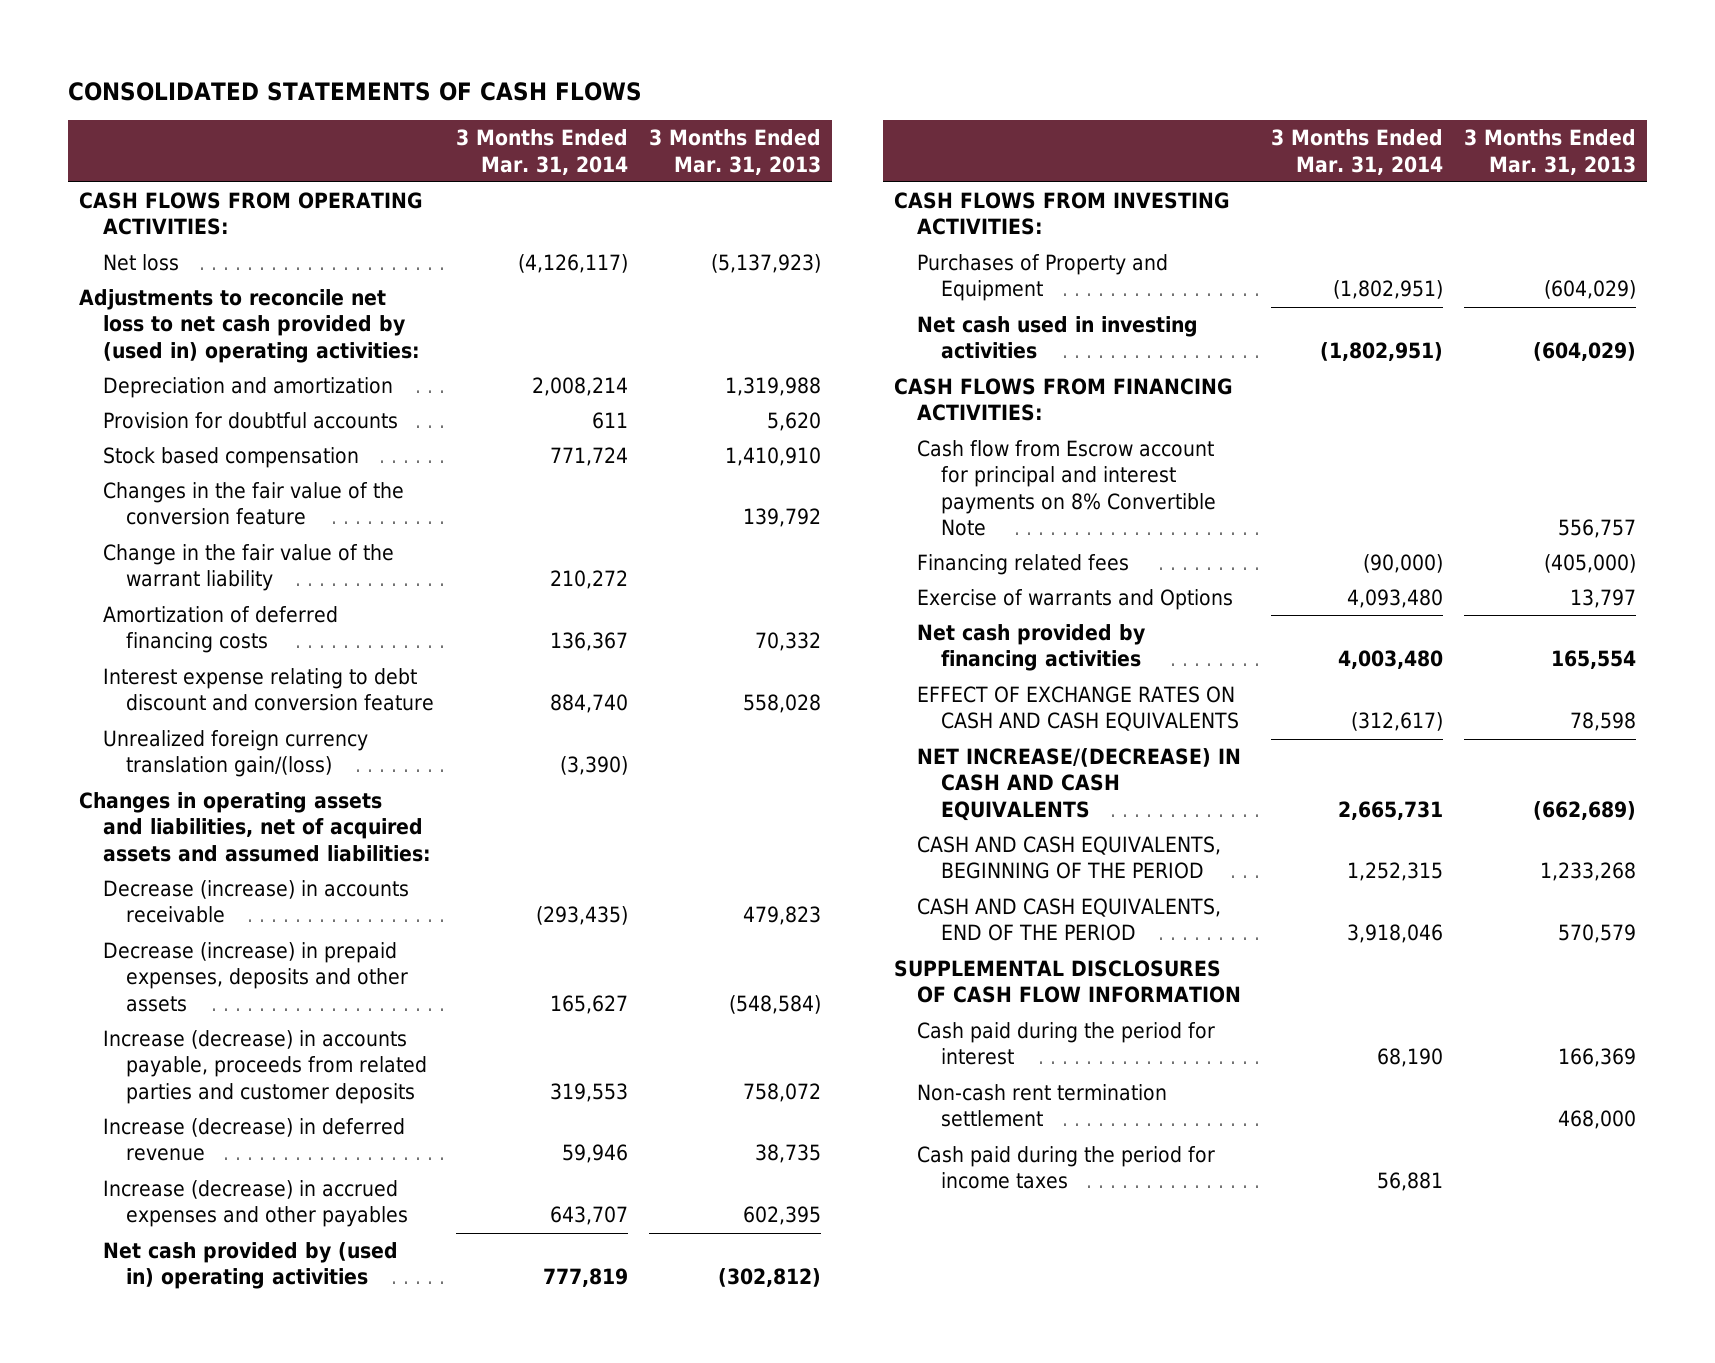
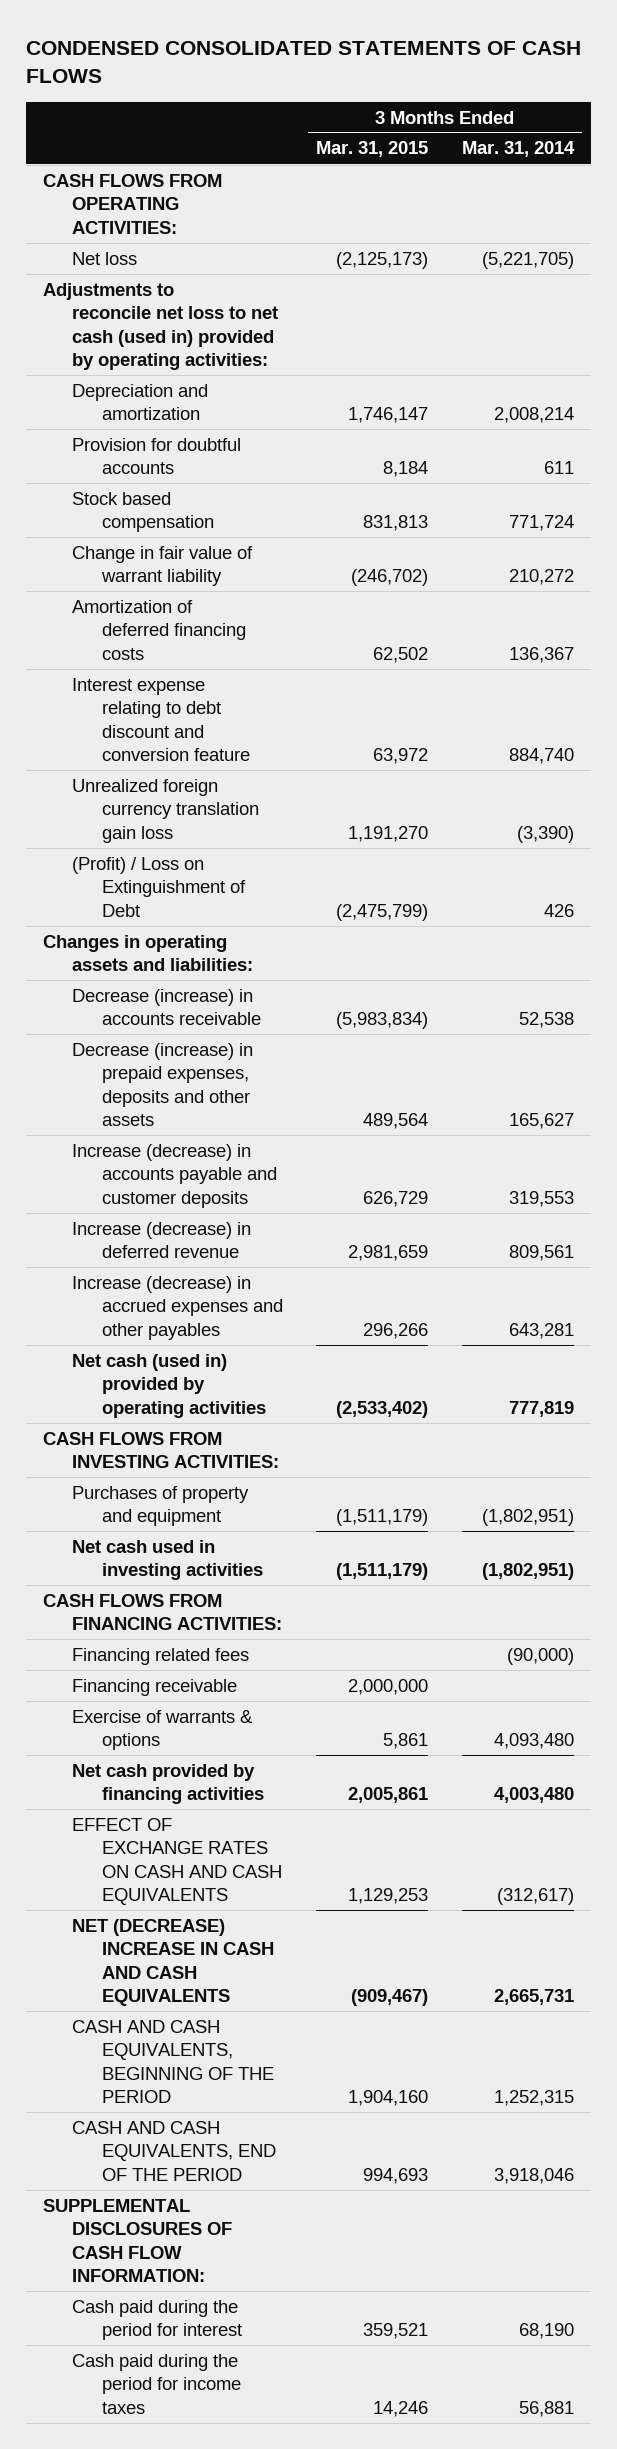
[68,81,643,101] CONSOLIDATED STATEMENTS OF CASH FLOWS -> [26,40,582,84] CONDENSED CONSOLIDATED STATEMENTS OF CASH FLOWS
[649,129,822,175] 3 Months Ended Mar. 31, 2013 -> none
none -> [316,141,429,158] Mar. 31, 2015
[517,254,628,274] (4,126,117) -> [482,251,575,269] (5,221,705)
[78,289,420,363] Adjustments to reconcile net loss to net cash provided by (used in) operating activities: -> [43,282,279,371] Adjustments to reconcile net loss to net cash (used in) provided by operating activities:
[102,482,404,526] Changes in the fair value of the conversion feature -> none
[102,544,394,592] Change in the fair value of the warrant liability -> [72,545,254,587] Change in fair value of warrant liability
[102,730,368,778] Unrealized foreign currency translation gain/(loss) -> [72,778,259,843] Unrealized foreign currency translation gain loss
none -> [72,856,246,917] (Profit) / Loss on Extinguishment of Debt
[78,792,431,862] Changes in operating assets and liabilities, net of acquired assets and assumed liabilities: -> [43,934,254,972] Changes in operating assets and liabilities:
[535,906,628,926] (293,435) -> [519,1012,575,1029] 52,538
[102,1030,428,1104] Increase (decrease) in accounts payable, proceeds from related parties and customer deposits -> [72,1143,277,1208] Increase (decrease) in accounts payable and customer deposits
[561,1144,628,1164] 59,946 -> [509,1245,575,1262] 809,561
[549,1206,628,1226] 643,707 -> [509,1322,575,1339] 643,281
[102,1242,398,1290] Net cash provided by (used in) operating activities -> [72,1353,266,1418] Net cash (used in) provided by operating activities
[917,254,1169,302] Purchases of Property and Equipment -> [72,1485,250,1527] Purchases of property and equipment
[917,440,1217,537] Cash flow from Escrow account for principal and interest payments on 8% Convertible Note -> none
none -> [72,1678,238,1696] Financing receivable
[917,589,1234,611] Exercise of warrants and Options -> [72,1709,254,1751] Exercise of warrants & options
[917,748,1242,821] NET INCREASE/(DECREASE) IN CASH AND CASH EQUIVALENTS -> [72,1918,274,2007] NET (DECREASE) INCREASE IN CASH AND CASH EQUIVALENTS
[893,960,1242,1004] SUPPLEMENTAL DISCLOSURES OF CASH FLOW INFORMATION -> [43,2198,233,2283] SUPPLEMENTAL DISCLOSURES OF CASH FLOW INFORMATION:
[917,1084,1168,1128] Non-cash rent termination settlement -> none

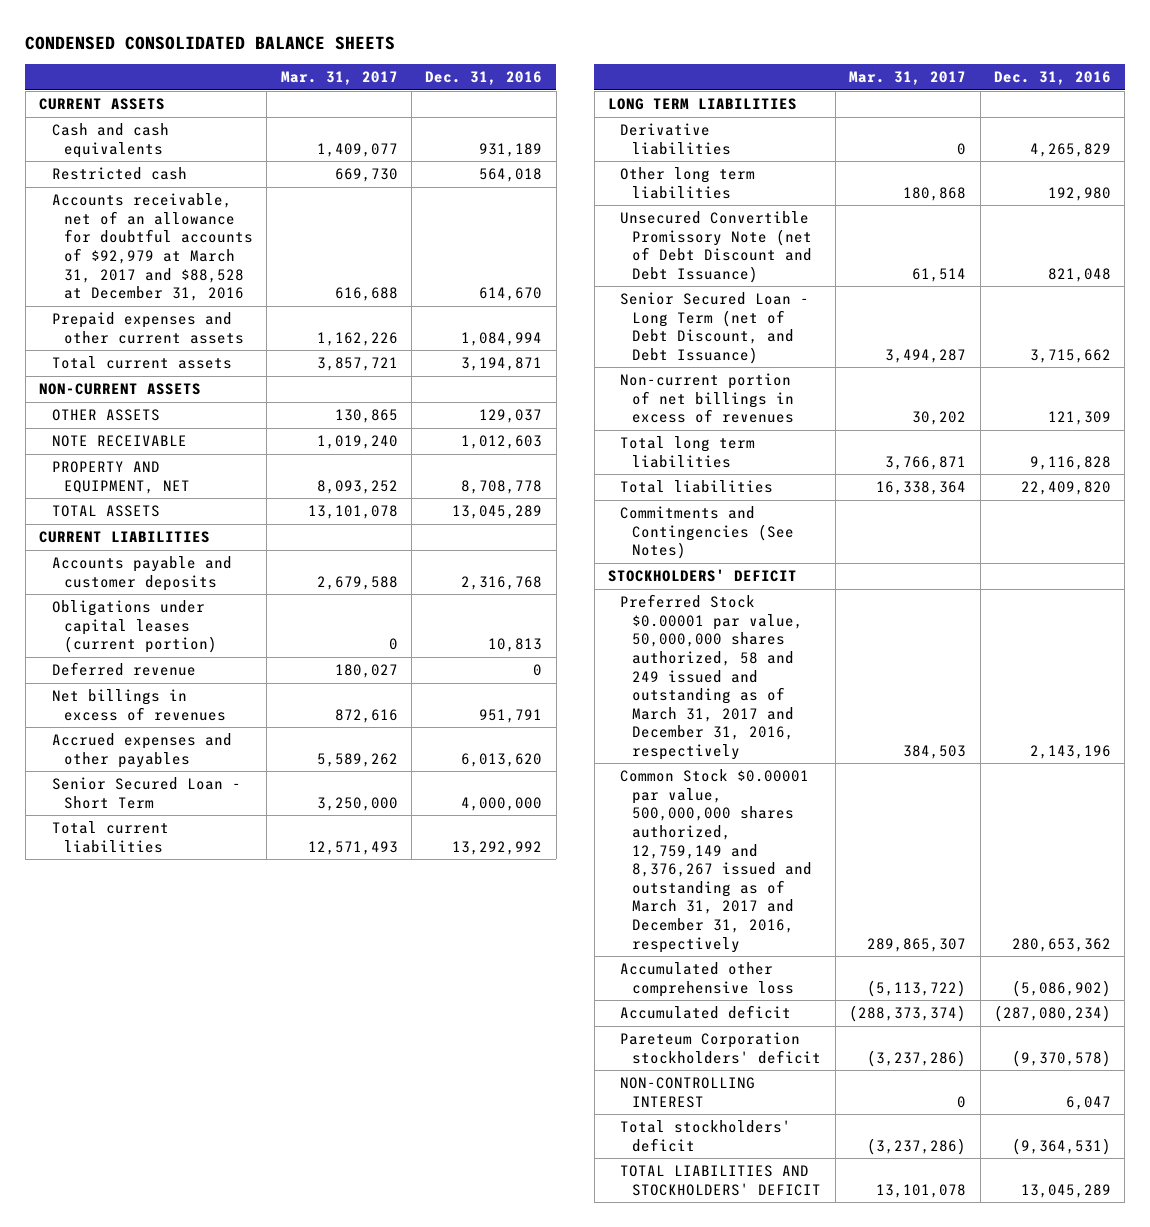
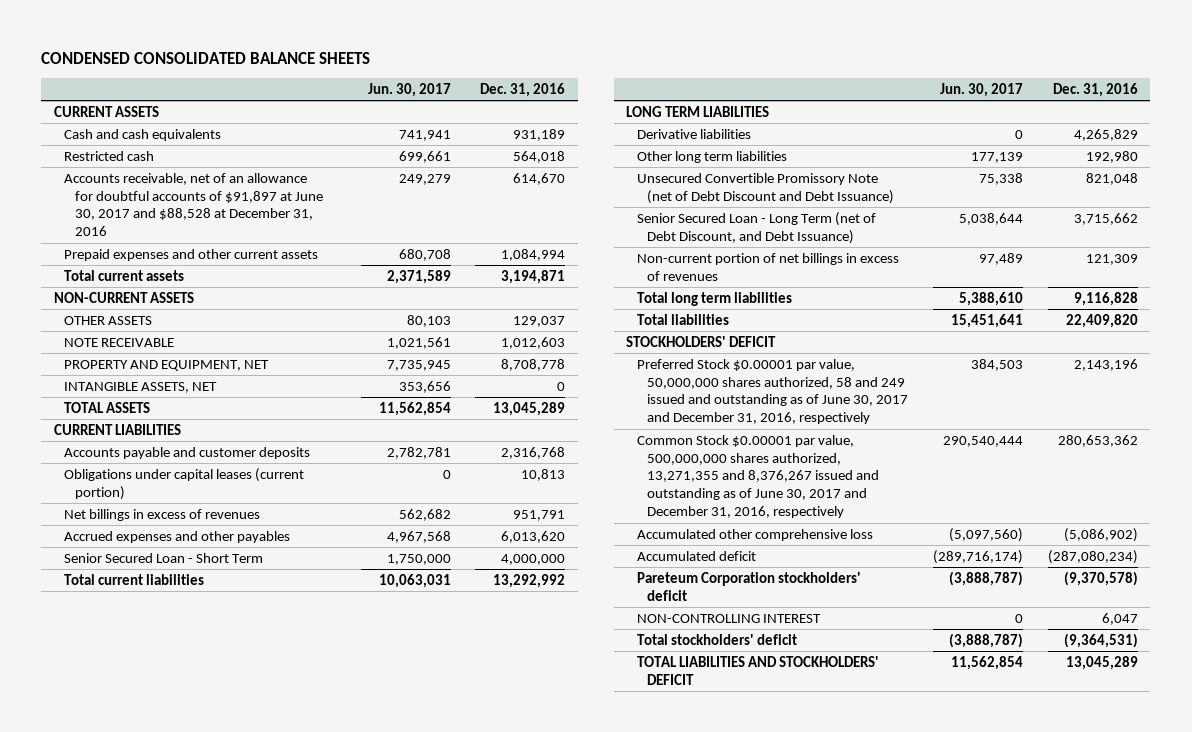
[280,71,398,86] Mar. 31, 2017 -> none
none -> [367,82,451,97] Jun. 30, 2017
[51,193,253,302] Accounts receivable, net of an allowance for doubtful accounts of $92,979 at March 31, 2017 and $88,528 at December 31, 2016 -> [64,172,324,237] Accounts receivable, net of an allowance for doubtful accounts of $91,897 at June 30, 2017 and $88,528 at December 31, 2016
none -> [64,381,218,393] INTANGIBLE ASSETS, NET
[51,662,196,677] Deferred revenue -> none
[620,506,795,560] Commitments and Contingencies (See Notes) -> none
[620,594,804,760] Preferred Stock $0.00001 par value, 50,000,000 shares authorized, 58 and 249 issued and outstanding as of March 31, 2017 and December 31, 2016, respectively -> [636,358,909,425] Preferred Stock $0.00001 par value, 50,000,000 shares authorized, 58 and 249 issued and outstanding as of June 30, 2017 and December 31, 2016, respectively
[620,769,813,953] Common Stock $0.00001 par value, 500,000,000 shares authorized, 12,759,149 and 8,376,267 issued and outstanding as of March 31, 2017 and December 31, 2016, respectively -> [636,434,880,519] Common Stock $0.00001 par value, 500,000,000 shares authorized, 13,271,355 and 8,376,267 issued and outstanding as of June 30, 2017 and December 31, 2016, respectively

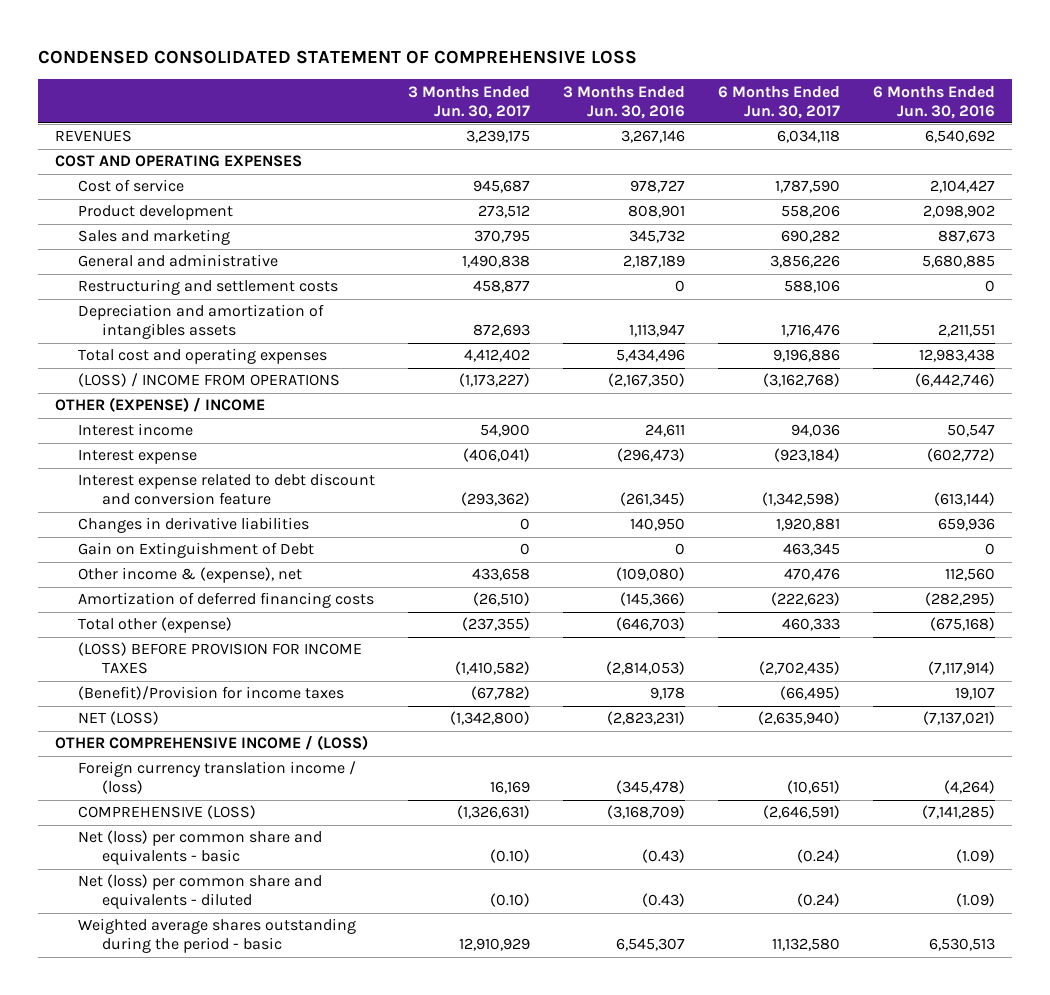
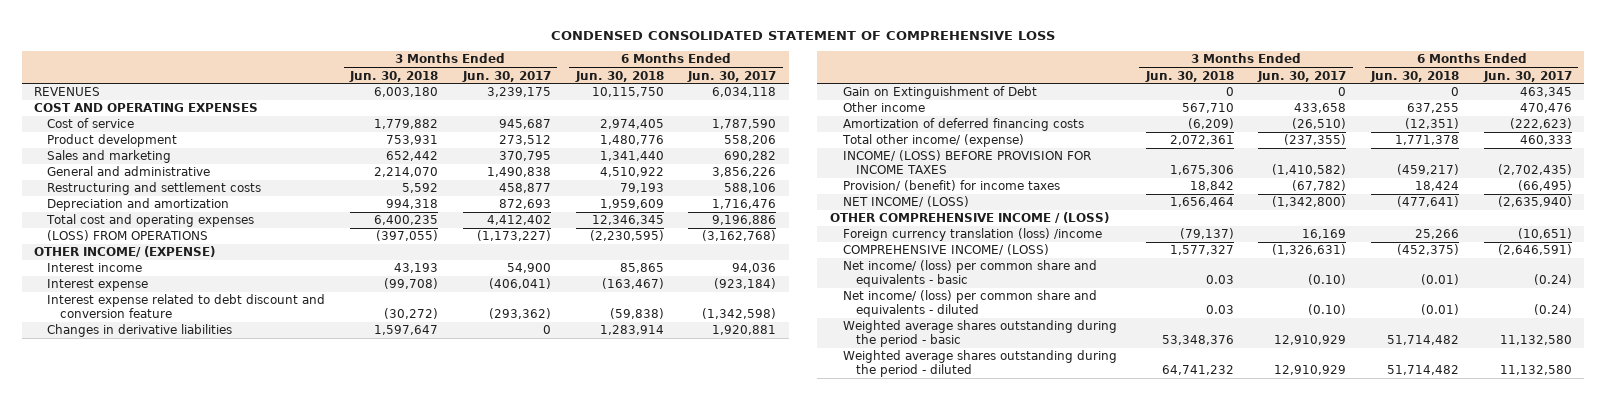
[563,85,686,119] 3 Months Ended Jun. 30, 2016 -> none
[873,85,996,119] 6 Months Ended Jun. 30, 2016 -> none
none -> [348,70,438,82] Jun. 30, 2018
none -> [574,70,664,82] Jun. 30, 2018
[78,304,325,340] Depreciation and amortization of intangibles assets -> [47,198,230,212] Depreciation and amortization
[78,373,341,388] (LOSS) / INCOME FROM OPERATIONS -> [47,230,209,242] (LOSS) FROM OPERATIONS
[54,397,265,413] OTHER (EXPENSE) / INCOME -> [34,246,216,258] OTHER INCOME/ (EXPENSE)
[78,567,303,584] Other income & (expense), net -> [842,102,925,113] Other income
[78,617,233,634] Total other (expense) -> [841,134,1024,148] Total other income/ (expense)
[78,642,363,675] (LOSS) BEFORE PROVISION FOR INCOME TAXES -> [842,150,1091,174] INCOME/ (LOSS) BEFORE PROVISION FOR INCOME TAXES
[78,686,345,701] (Benefit)/Provision for income taxes -> [842,180,1060,192] Provision/ (benefit) for income taxes
[78,711,160,726] NET (LOSS) -> [842,196,969,208] NET INCOME/ (LOSS)
[78,761,357,795] Foreign currency translation income / (loss) -> [842,228,1102,242] Foreign currency translation (loss) /income
[78,805,257,820] COMPREHENSIVE (LOSS) -> [842,244,1049,256] COMPREHENSIVE INCOME/ (LOSS)
[78,830,323,866] Net (loss) per common share and equivalents - basic -> [842,260,1097,287] Net income/ (loss) per common share and equivalents - basic
[78,874,323,910] Net (loss) per common share and equivalents - diluted -> [842,290,1097,317] Net income/ (loss) per common share and equivalents - diluted
none -> [842,350,1117,377] Weighted average shares outstanding during the period - diluted

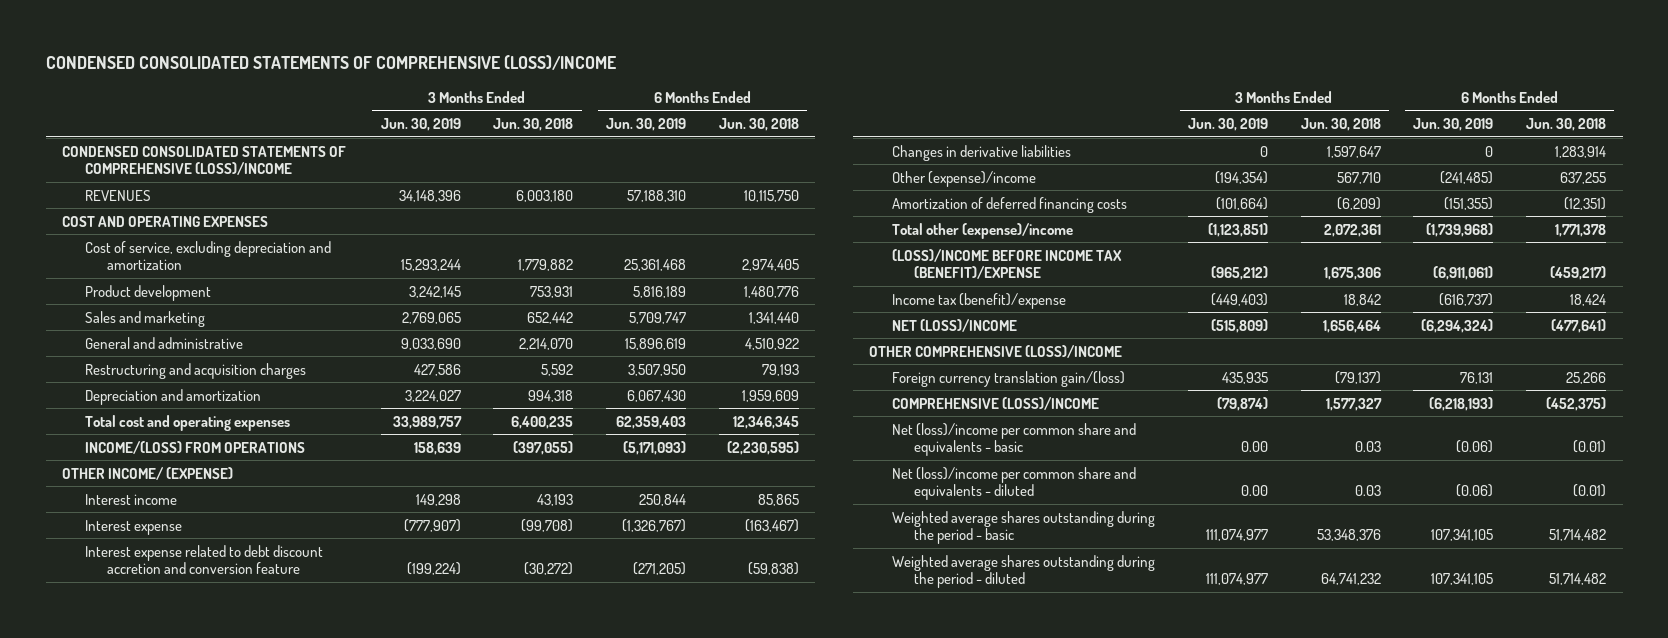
[551,30,1056,40] CONDENSED CONSOLIDATED STATEMENT OF COMPREHENSIVE LOSS -> [45,55,616,71] CONDENSED CONSOLIDATED STATEMENTS OF COMPREHENSIVE (LOSS)/INCOME
[461,70,551,82] Jun. 30, 2017 -> none
[687,70,777,82] Jun. 30, 2017 -> none
none -> [380,117,461,131] Jun. 30, 2019
none -> [606,117,687,131] Jun. 30, 2019
none -> [62,145,347,176] CONDENSED CONSOLIDATED STATEMENTS OF COMPREHENSIVE (LOSS)/INCOME
[47,118,135,129] Cost of service -> [84,240,331,271] Cost of service, excluding depreciation and amortization
[47,182,262,196] Restructuring and settlement costs -> [84,362,306,379] Restructuring and acquisition charges
[47,230,209,242] (LOSS) FROM OPERATIONS -> [84,440,305,454] INCOME/(LOSS) FROM OPERATIONS
[47,294,326,318] Interest expense related to debt discount and conversion feature -> [84,544,323,575] Interest expense related to debt discount accretion and conversion feature
[842,86,1037,100] Gain on Extinguishment of Debt -> none
[842,102,925,113] Other income -> [891,170,1036,187] Other (expense)/income
[841,134,1024,148] Total other income/ (expense) -> [891,222,1073,239] Total other (expense)/income
[842,150,1091,174] INCOME/ (LOSS) BEFORE PROVISION FOR INCOME TAXES -> [891,248,1122,280] (LOSS)/INCOME BEFORE INCOME TAX (BENEFIT)/EXPENSE
[842,180,1060,192] Provision/ (benefit) for income taxes -> [891,292,1066,309] Income tax (benefit)/expense
[842,196,969,208] NET INCOME/ (LOSS) -> [891,318,1017,332] NET (LOSS)/INCOME
[829,212,1109,224] OTHER COMPREHENSIVE INCOME / (LOSS) -> [869,344,1123,358] OTHER COMPREHENSIVE (LOSS)/INCOME
[842,228,1102,242] Foreign currency translation (loss) /income -> [891,370,1125,387] Foreign currency translation gain/(loss)
[842,244,1049,256] COMPREHENSIVE INCOME/ (LOSS) -> [891,396,1099,410] COMPREHENSIVE (LOSS)/INCOME
[842,260,1097,287] Net income/ (loss) per common share and equivalents - basic -> [891,422,1136,457] Net (loss)/income per common share and equivalents - basic
[842,290,1097,317] Net income/ (loss) per common share and equivalents - diluted -> [891,466,1136,501] Net (loss)/income per common share and equivalents - diluted

